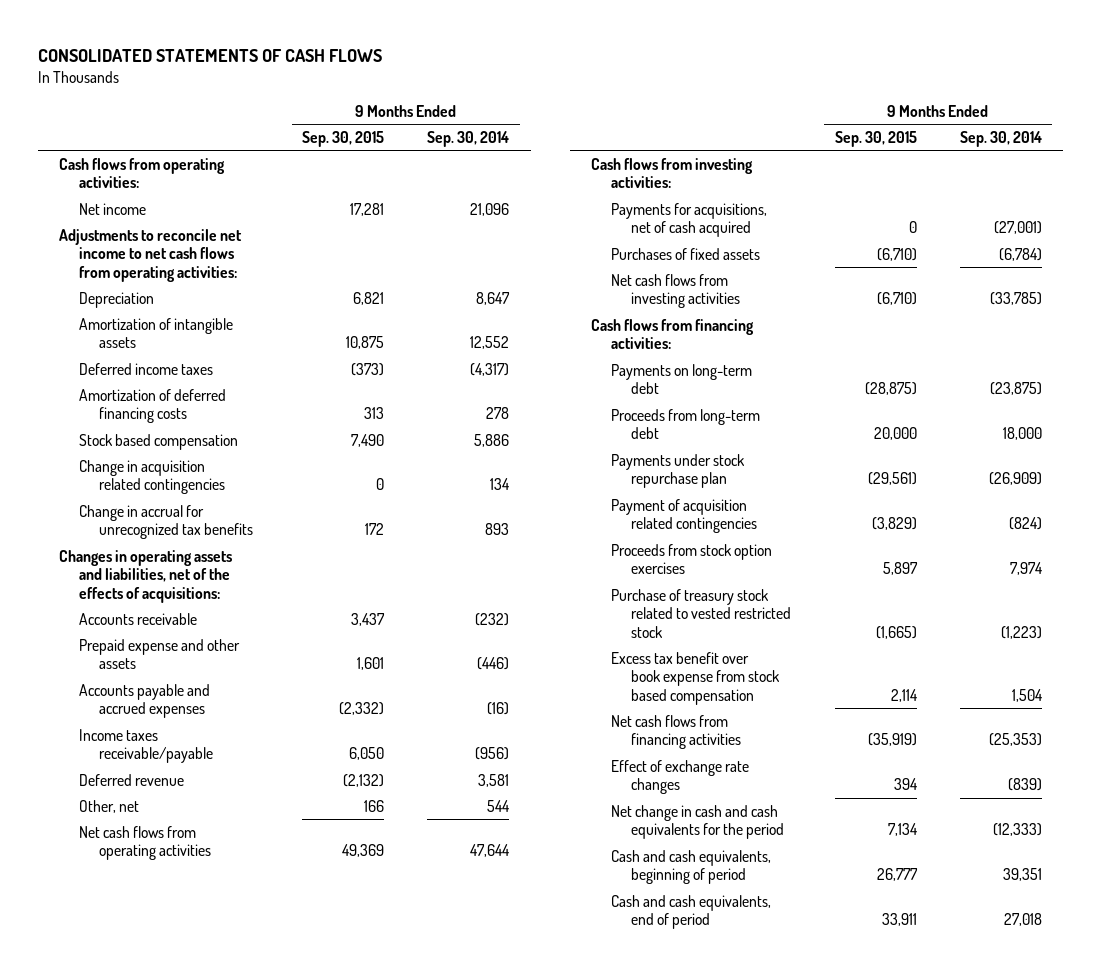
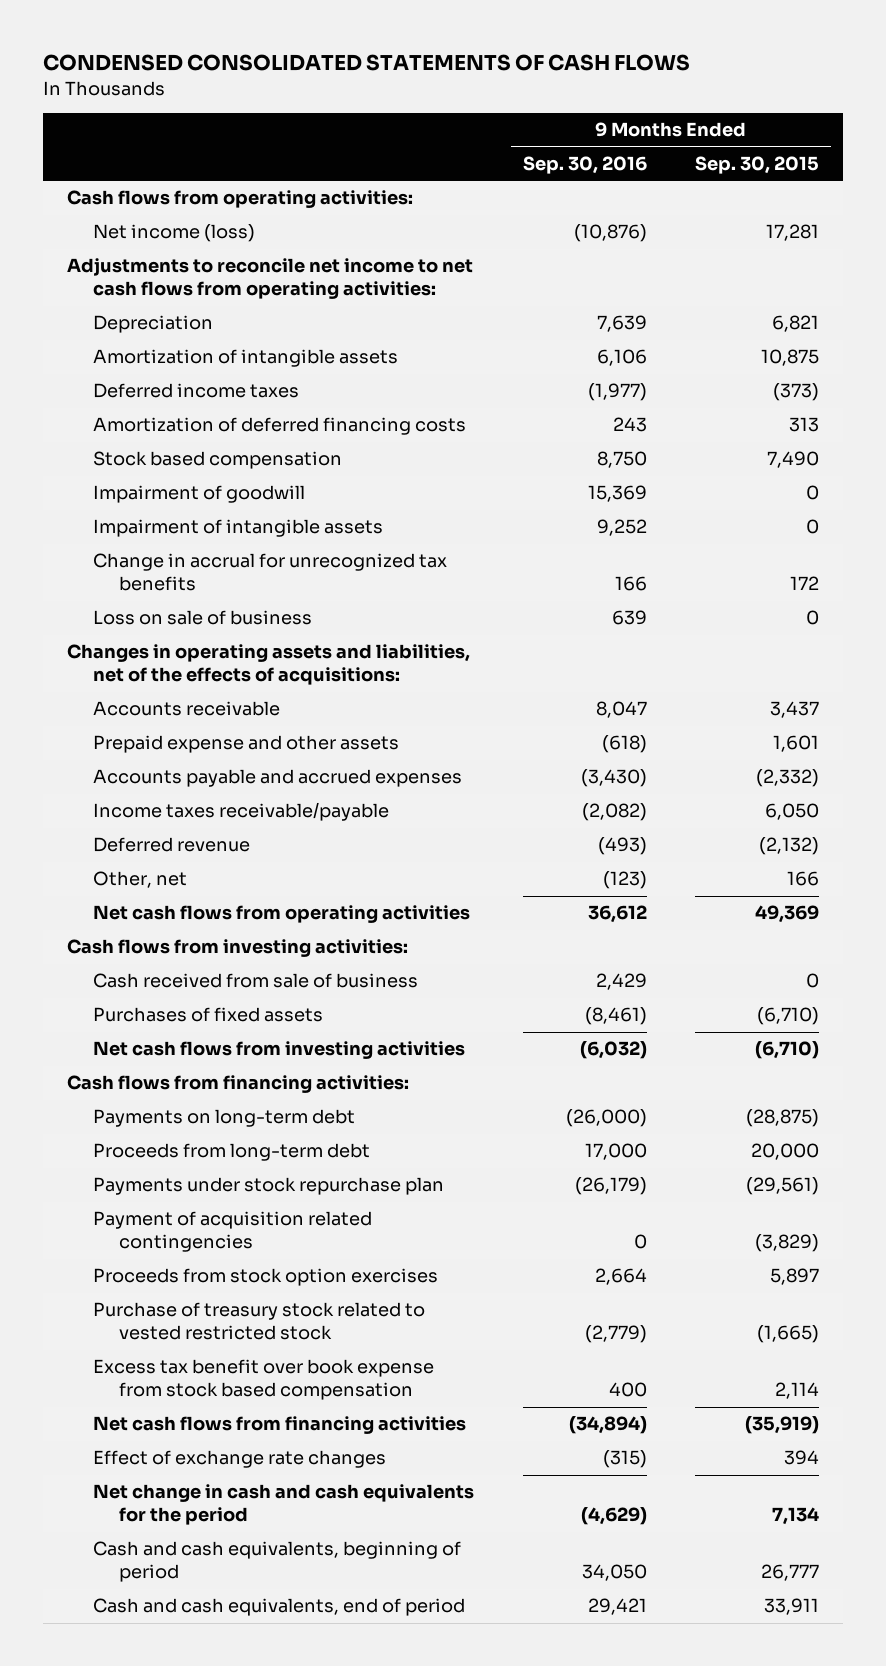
[37,48,382,62] CONSOLIDATED STATEMENTS OF CASH FLOWS -> [42,54,690,72] CONDENSED CONSOLIDATED STATEMENTS OF CASH FLOWS
[427,131,510,148] Sep. 30, 2014 -> none
none -> [522,155,647,174] Sep. 30, 2016
[79,202,147,215] Net income -> [93,224,256,243] Net income (loss)
[79,459,226,495] Change in acquisition related contingencies -> none
none -> [93,485,306,504] Impairment of goodwill
none -> [93,519,384,538] Impairment of intangible assets
none -> [93,610,313,626] Loss on sale of business
[611,202,768,238] Payments for acquisitions, net of cash acquired -> none
none -> [93,973,419,989] Cash received from sale of business

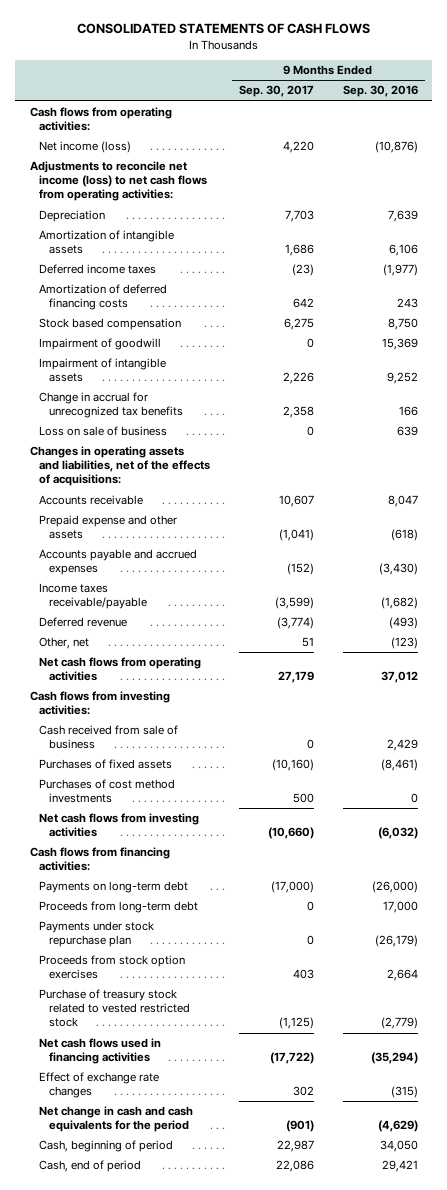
[42,54,690,72] CONDENSED CONSOLIDATED STATEMENTS OF CASH FLOWS -> [76,23,370,35] CONSOLIDATED STATEMENTS OF CASH FLOWS
[695,155,820,174] Sep. 30, 2015 -> none
none -> [239,85,315,98] Sep. 30, 2017
[66,258,473,300] Adjustments to reconcile net income to net cash flows from operating activities: -> [29,161,208,202] Adjustments to reconcile net income (loss) to net cash flows from operating activities:
[581,803,647,822] (2,082) -> [380,597,418,610] (1,682)
[587,905,647,924] 36,612 -> [380,671,418,684] 37,012
none -> [39,779,176,804] Purchases of cost method investments
[93,1211,373,1253] Payment of acquisition related contingencies -> none
[93,1359,435,1401] Excess tax benefit over book expense from stock based compensation -> none
[93,1416,467,1435] Net cash flows from financing activities -> [39,1038,162,1065] Net cash flows used in financing activities
[568,1416,647,1435] (34,894) -> [370,1052,418,1065] (35,294)
[93,1541,462,1583] Cash and cash equivalents, beginning of period -> [39,1140,174,1153] Cash, beginning of period
[93,1598,466,1617] Cash and cash equivalents, end of period -> [39,1160,142,1173] Cash, end of period

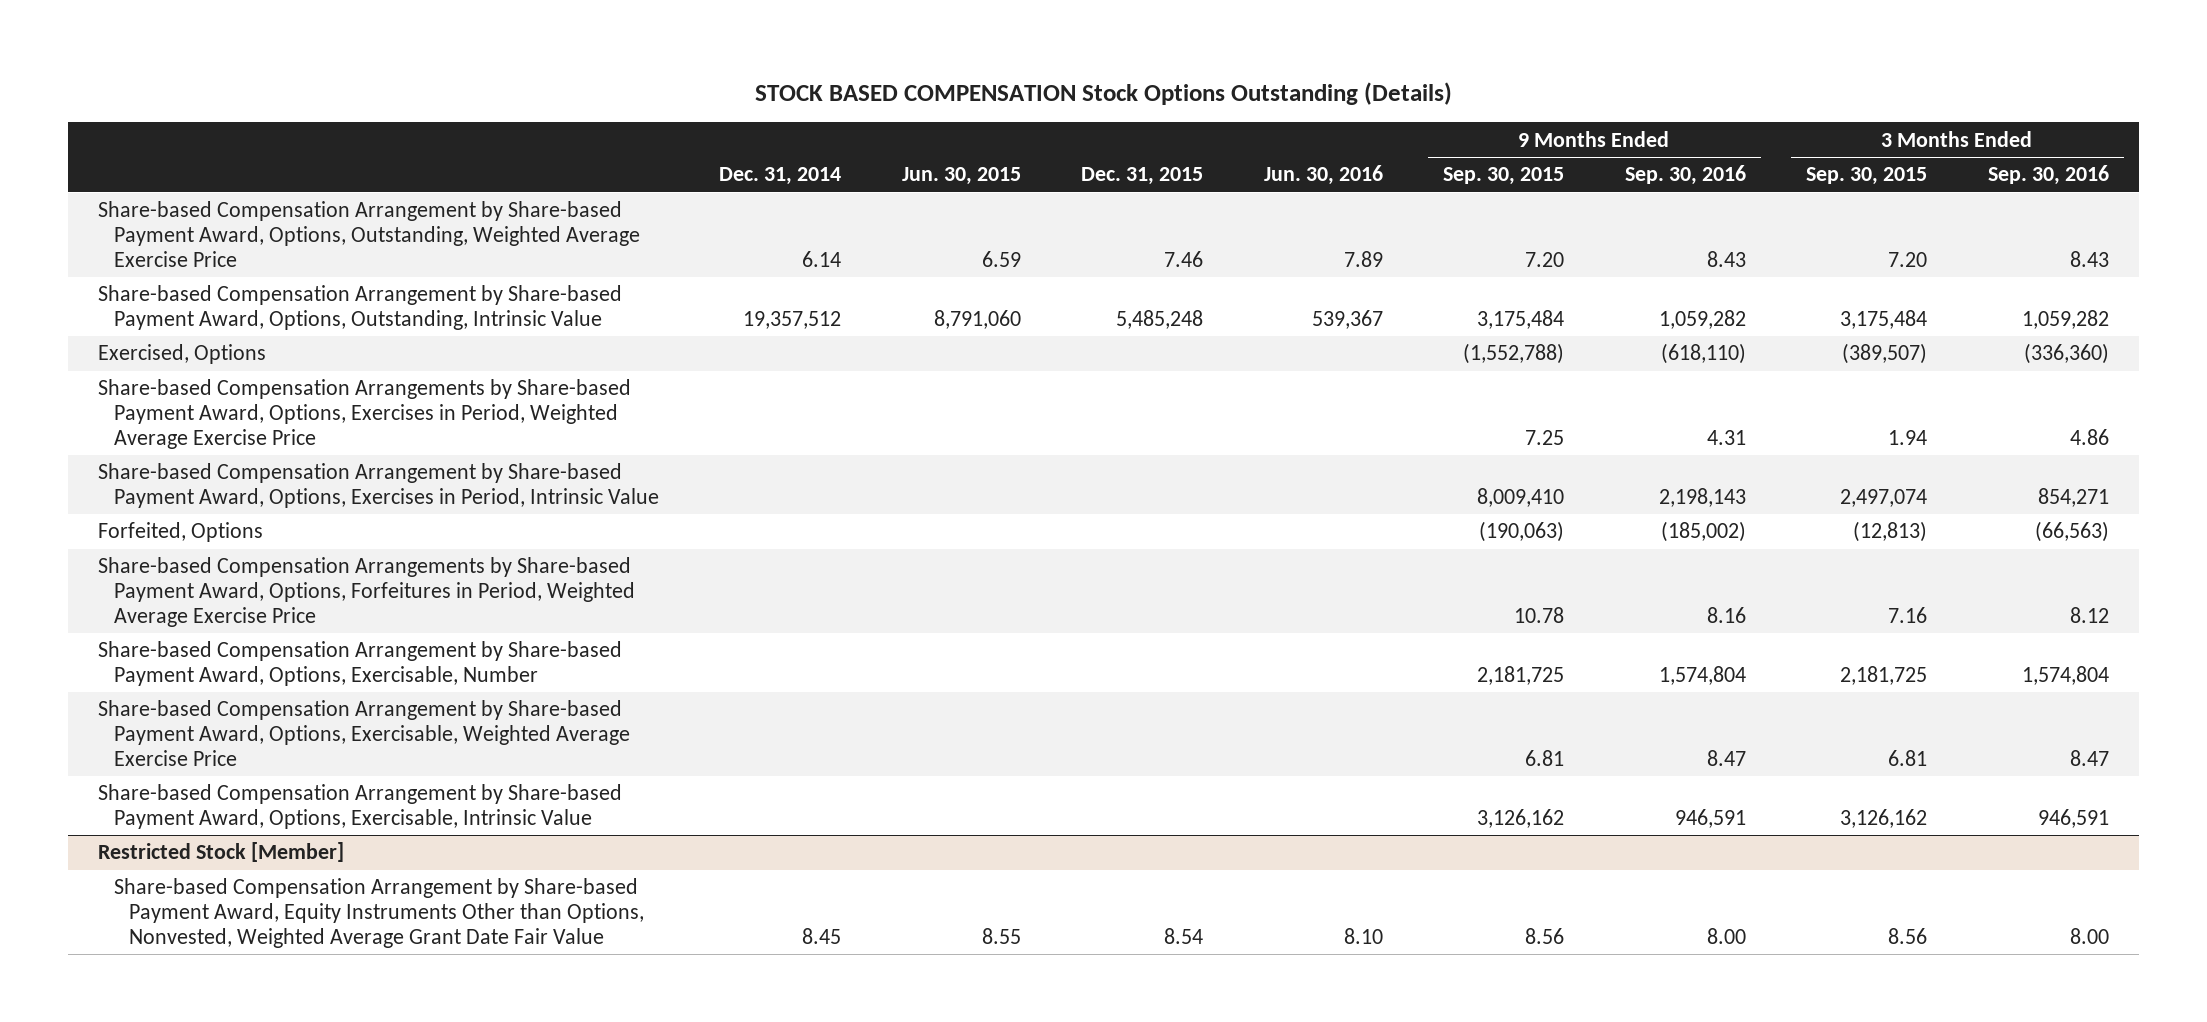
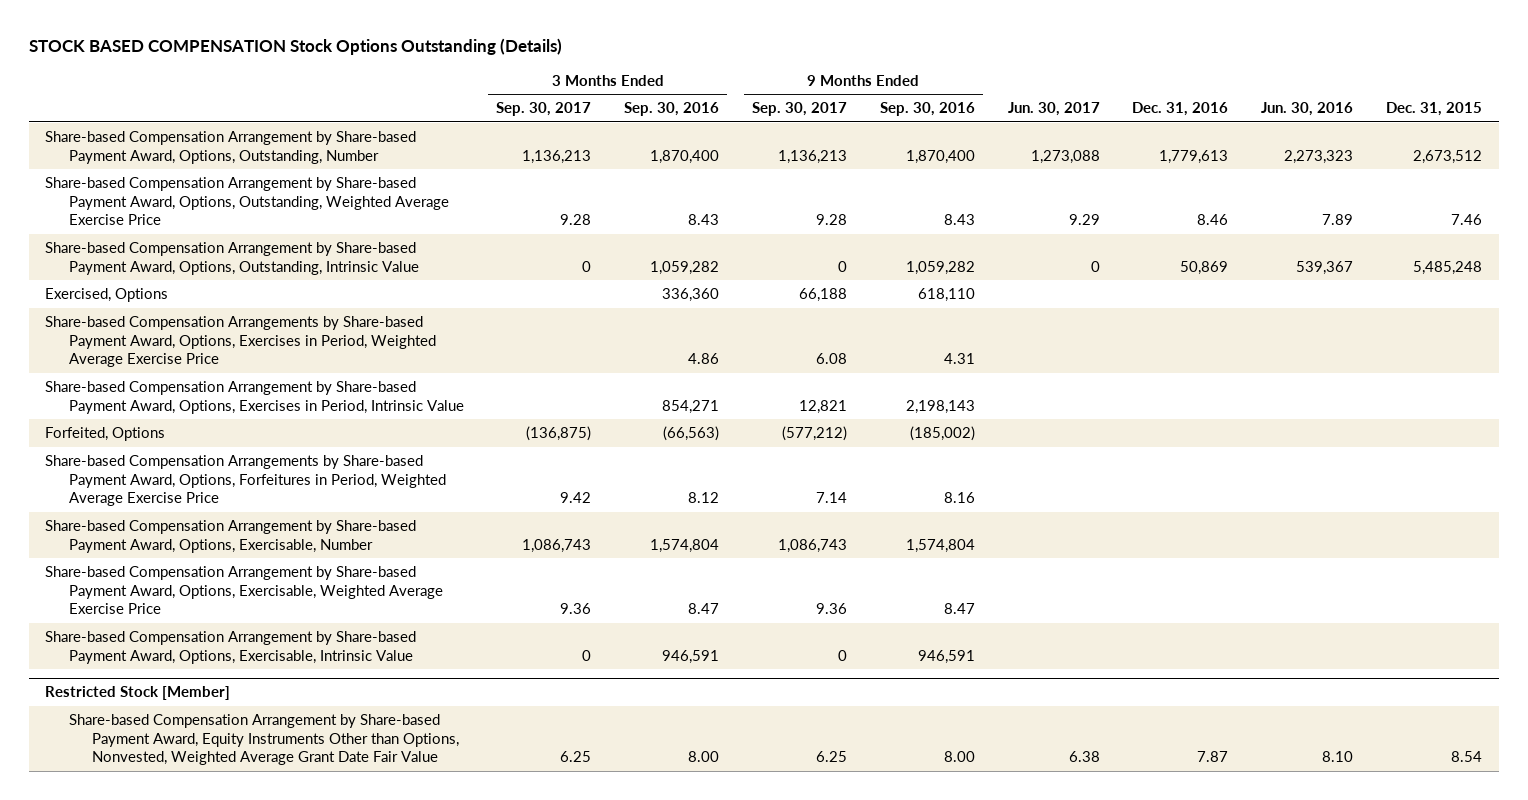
[719,167,842,186] Dec. 31, 2014 -> none
[901,167,1021,186] Jun. 30, 2015 -> none
[1443,167,1565,186] Sep. 30, 2015 -> none
[1806,167,1928,186] Sep. 30, 2015 -> none
none -> [496,102,592,117] Sep. 30, 2017
none -> [752,102,848,117] Sep. 30, 2017
none -> [1007,102,1100,117] Jun. 30, 2017
none -> [1132,102,1229,117] Dec. 31, 2016
none -> [45,131,417,164] Share-based Compensation Arrangement by Share-based Payment Award, Options, Outstanding, Number
[1660,343,1746,365] (618,110) -> [917,288,975,303] 618,110
[2023,343,2109,365] (336,360) -> [662,288,720,303] 336,360

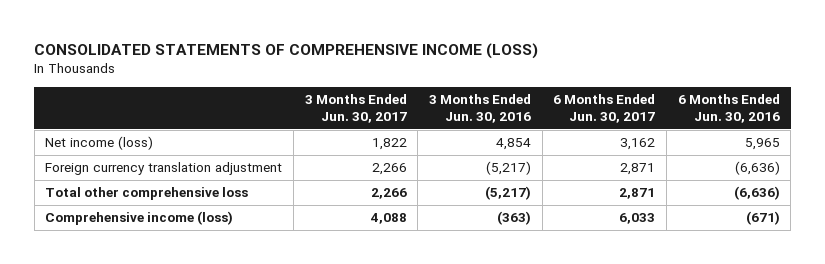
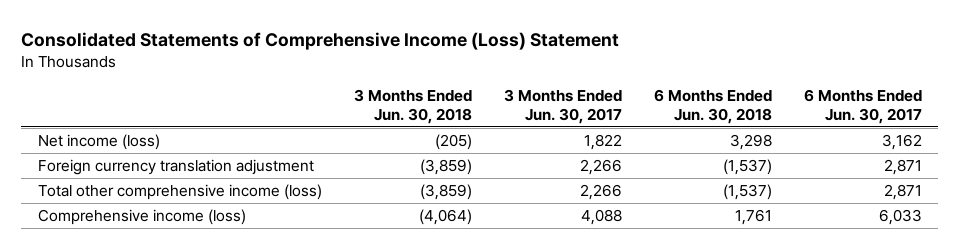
[34,43,539,60] CONSOLIDATED STATEMENTS OF COMPREHENSIVE INCOME (LOSS) -> [21,31,620,50] Consolidated Statements of Comprehensive Income (Loss) Statement
[428,93,531,124] 3 Months Ended Jun. 30, 2016 -> none
[677,93,780,124] 6 Months Ended Jun. 30, 2016 -> none
none -> [353,88,472,124] 3 Months Ended Jun. 30, 2018
none -> [653,88,772,124] 6 Months Ended Jun. 30, 2018
[45,187,249,201] Total other comprehensive loss -> [37,183,322,200] Total other comprehensive income (loss)

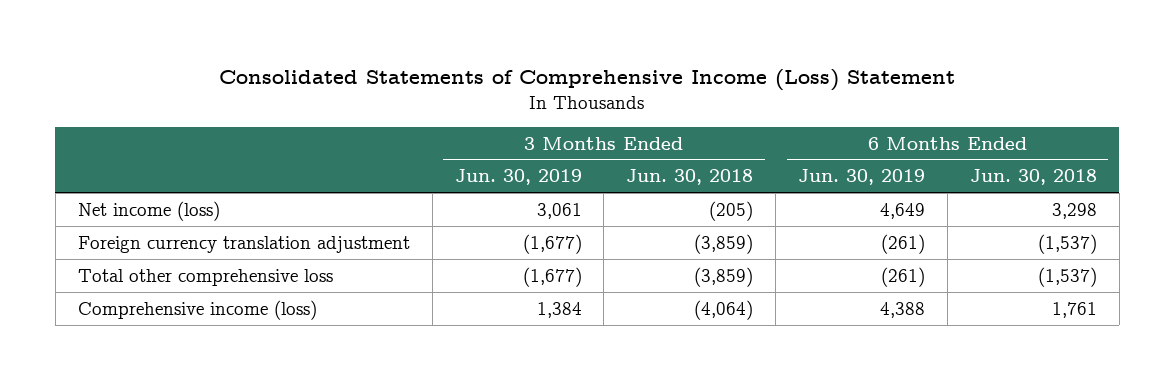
[503,88,622,124] 3 Months Ended Jun. 30, 2017 -> none
[804,88,923,124] 6 Months Ended Jun. 30, 2017 -> none
none -> [454,169,582,186] Jun. 30, 2019
none -> [798,169,926,186] Jun. 30, 2019
[37,183,322,200] Total other comprehensive income (loss) -> [77,268,333,286] Total other comprehensive loss

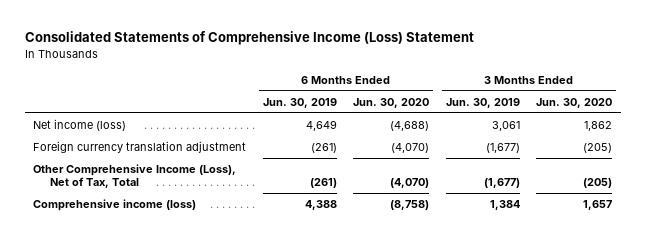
[626,169,754,186] Jun. 30, 2018 -> none
[969,169,1097,186] Jun. 30, 2018 -> none
none -> [353,97,430,108] Jun. 30, 2020
none -> [536,97,613,108] Jun. 30, 2020
[77,268,333,286] Total other comprehensive loss -> [33,164,237,189] Other Comprehensive Income (Loss), Net of Tax, Total

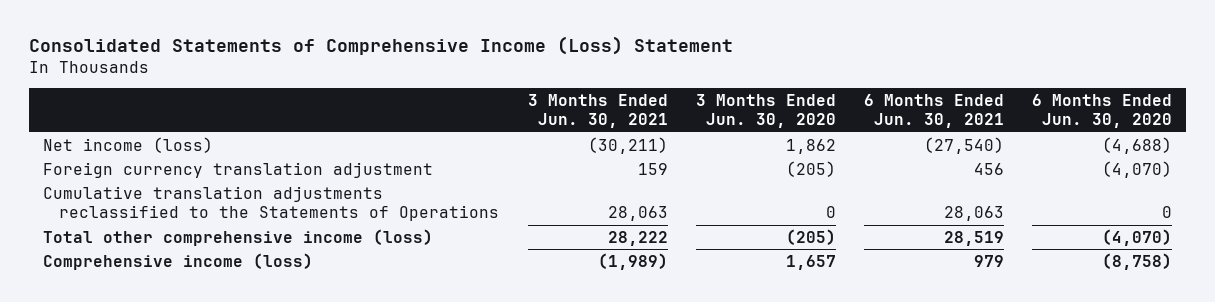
[262,97,337,108] Jun. 30, 2019 -> none
[445,97,520,108] Jun. 30, 2019 -> none
none -> [527,93,668,129] 3 Months Ended Jun. 30, 2021
none -> [863,93,1004,129] 6 Months Ended Jun. 30, 2021
none -> [42,185,500,222] Cumulative translation adjustments reclassified to the Statements of Operations
[33,164,237,189] Other Comprehensive Income (Loss), Net of Tax, Total -> [42,228,433,246] Total other comprehensive income (loss)

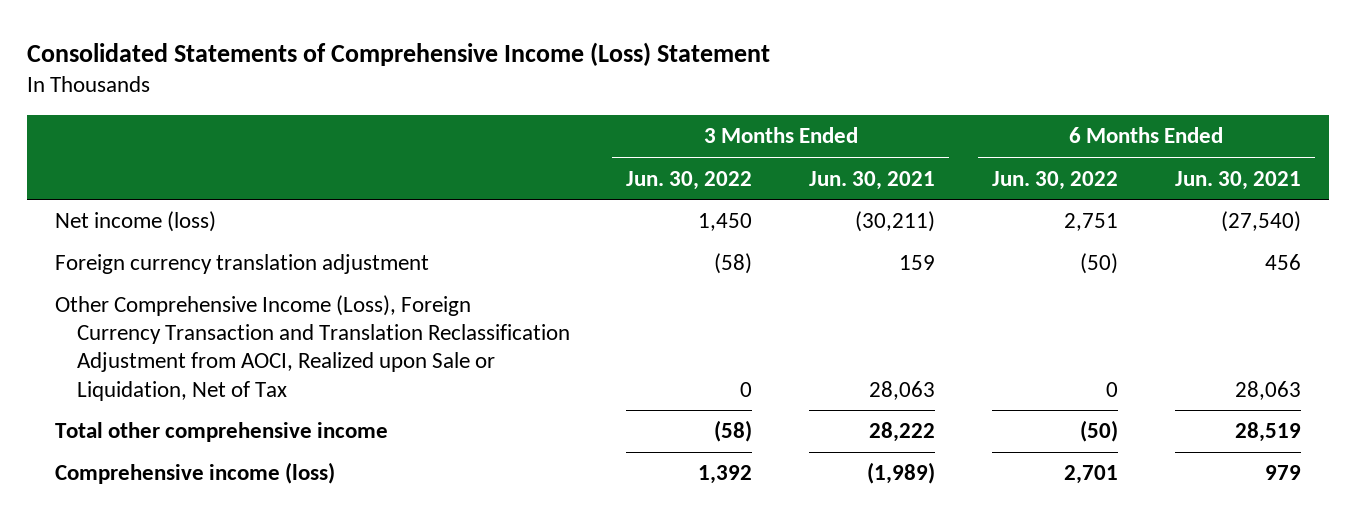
[695,93,836,129] 3 Months Ended Jun. 30, 2020 -> none
[1032,93,1173,129] 6 Months Ended Jun. 30, 2020 -> none
none -> [626,170,753,190] Jun. 30, 2022
none -> [992,170,1119,190] Jun. 30, 2022
[42,185,500,222] Cumulative translation adjustments reclassified to the Statements of Operations -> [55,295,570,401] Other Comprehensive Income (Loss), Foreign Currency Transaction and Translation Reclassification Adjustment from AOCI, Realized upon Sale or Liquidation, Net of Tax
[42,228,433,246] Total other comprehensive income (loss) -> [55,422,389,443] Total other comprehensive income

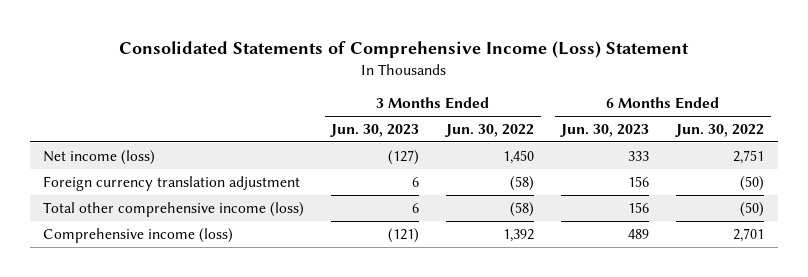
[809,170,936,190] Jun. 30, 2021 -> none
[1174,170,1301,190] Jun. 30, 2021 -> none
none -> [330,123,420,137] Jun. 30, 2023
none -> [560,123,650,137] Jun. 30, 2023
[55,295,570,401] Other Comprehensive Income (Loss), Foreign Currency Transaction and Translation Reclassification Adjustment from AOCI, Realized upon Sale or Liquidation, Net of Tax -> none
[55,422,389,443] Total other comprehensive income -> [43,201,305,217] Total other comprehensive income (loss)

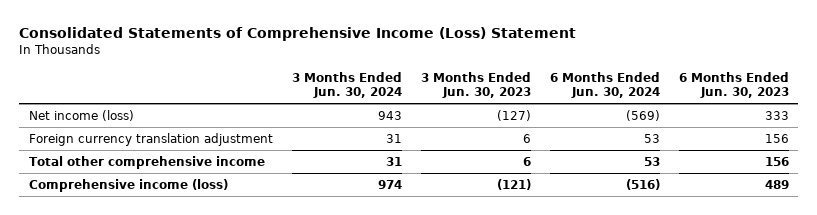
[445,123,535,137] Jun. 30, 2022 -> none
[675,123,765,137] Jun. 30, 2022 -> none
none -> [291,71,402,99] 3 Months Ended Jun. 30, 2024
none -> [549,71,660,99] 6 Months Ended Jun. 30, 2024
[43,201,305,217] Total other comprehensive income (loss) -> [28,156,265,170] Total other comprehensive income

